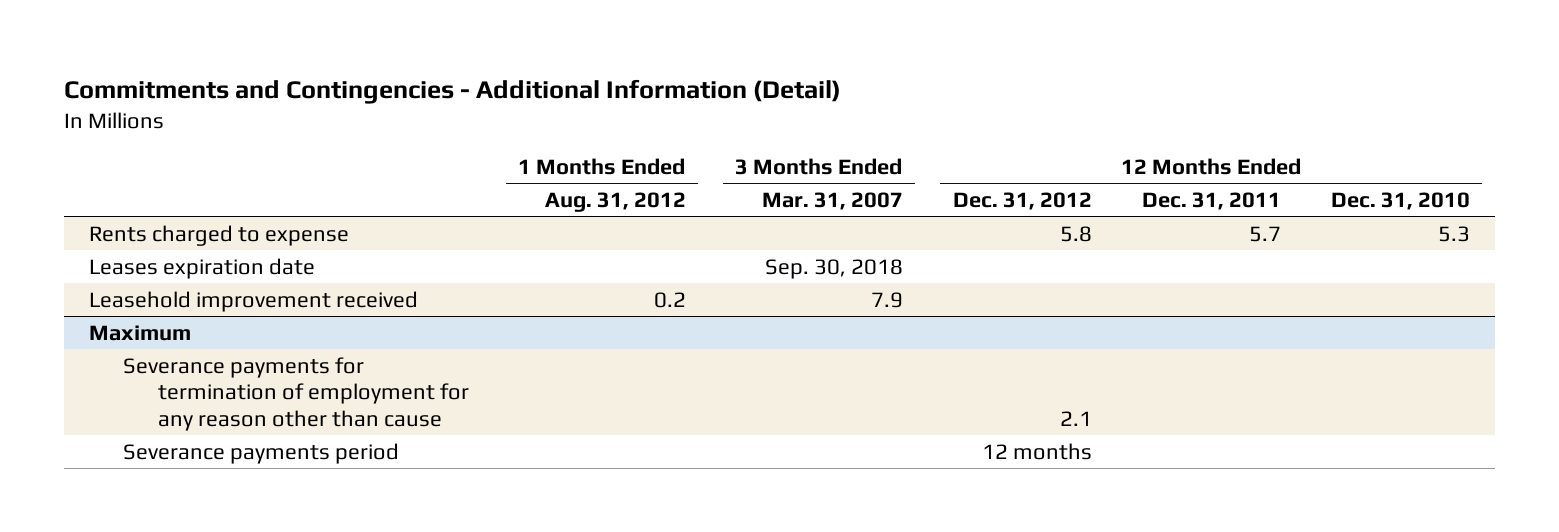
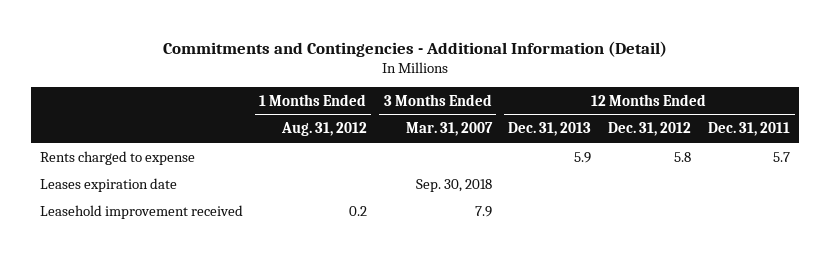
[1330,192,1470,211] Dec. 31, 2010 -> none
none -> [508,122,592,137] Dec. 31, 2013
[88,324,191,341] Maximum -> none
[123,356,469,431] Severance payments for termination of employment for any reason other than cause -> none
[123,442,400,464] Severance payments period -> none

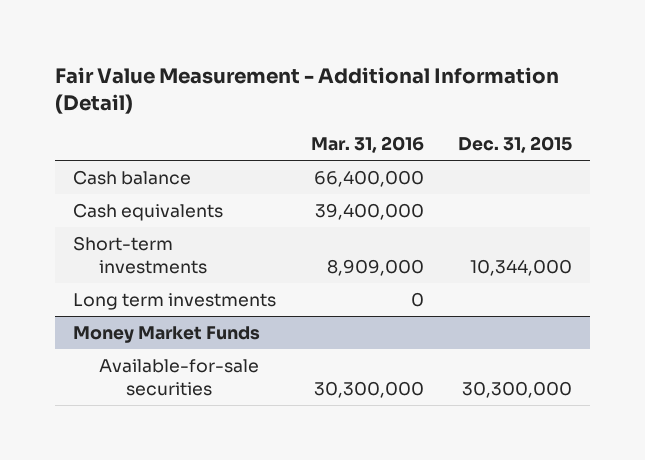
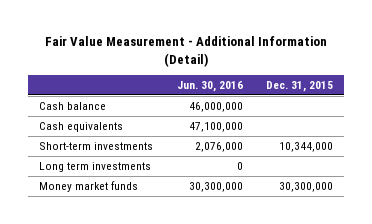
[310,136,424,154] Mar. 31, 2016 -> none
none -> [176,80,243,92] Jun. 30, 2016
[72,325,260,343] Money Market Funds -> none
[99,358,260,396] Available-for-sale securities -> none
none -> [39,180,139,192] Money market funds

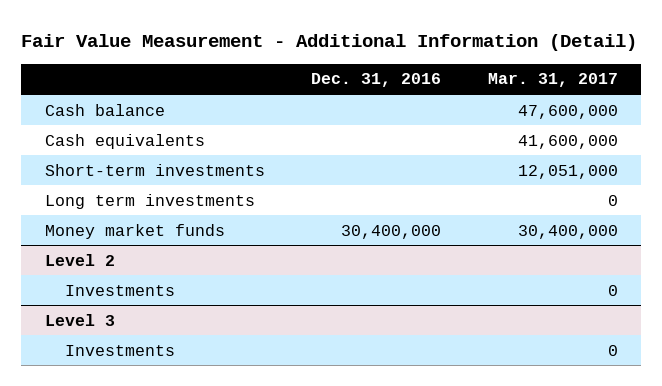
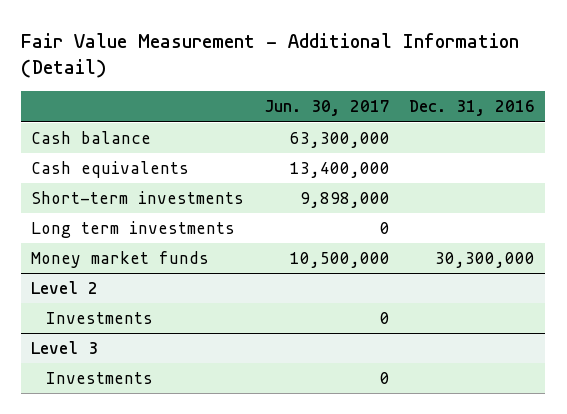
[487,73,618,88] Mar. 31, 2017 -> none
none -> [263,100,390,117] Jun. 30, 2017
[341,224,442,239] 30,400,000 -> [435,252,536,269] 30,300,000

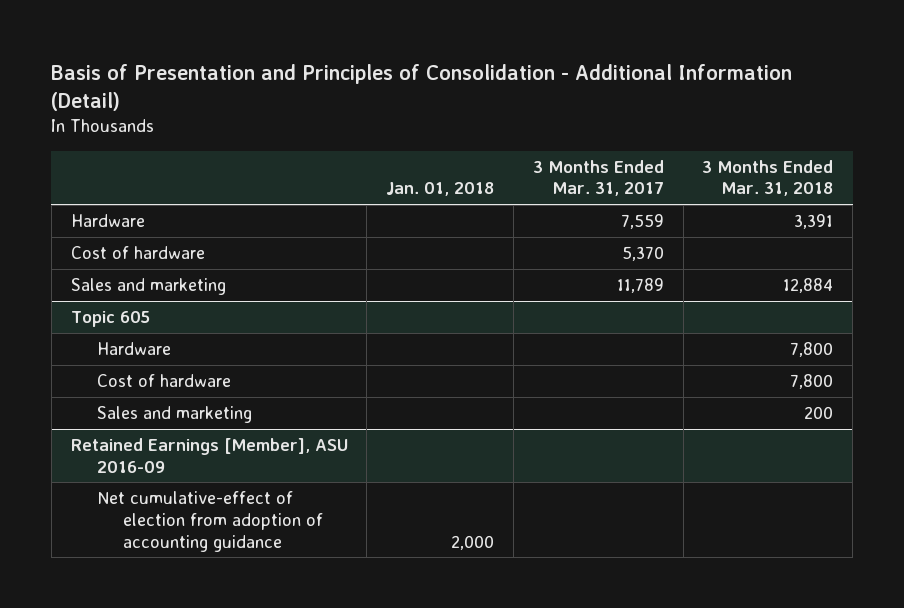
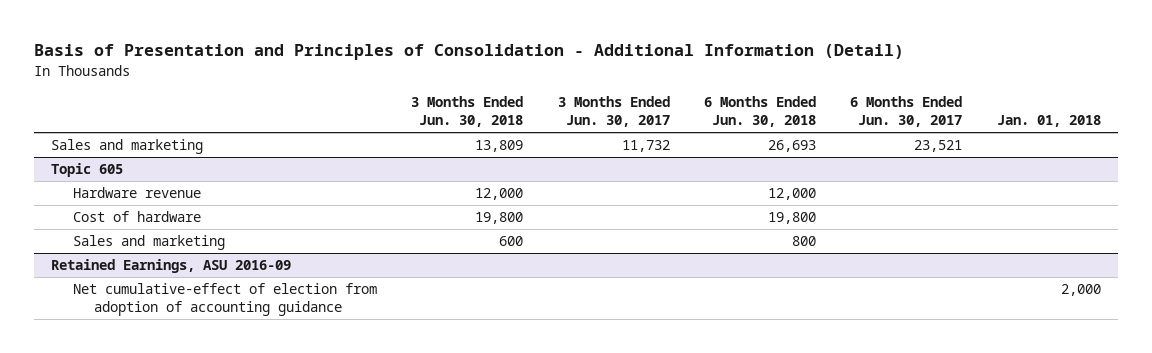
[532,159,664,197] 3 Months Ended Mar. 31, 2017 -> none
[702,159,834,197] 3 Months Ended Mar. 31, 2018 -> none
none -> [411,95,524,128] 3 Months Ended Jun. 30, 2018
none -> [557,95,670,128] 3 Months Ended Jun. 30, 2017
none -> [704,95,817,128] 6 Months Ended Jun. 30, 2018
none -> [850,95,963,128] 6 Months Ended Jun. 30, 2017
[70,213,145,227] Hardware -> none
[70,245,205,259] Cost of hardware -> none
[97,341,172,355] Hardware -> [72,187,201,199] Hardware revenue
[70,437,348,473] Retained Earnings [Member], ASU 2016-09 -> [51,259,292,274] Retained Earnings, ASU 2016-09

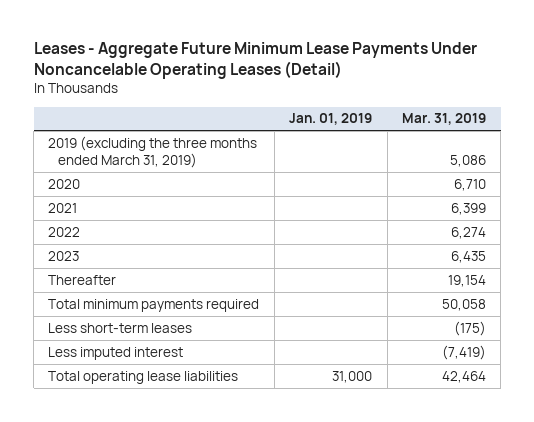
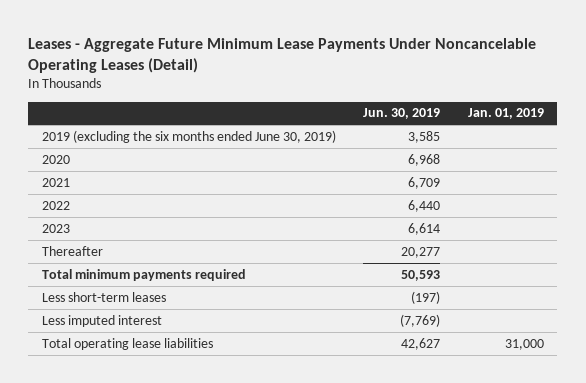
[401,113,486,126] Mar. 31, 2019 -> none
none -> [363,108,441,120] Jun. 30, 2019
[48,135,258,168] 2019 (excluding the three months ended March 31, 2019) -> [42,129,337,143] 2019 (excluding the six months ended June 30, 2019)

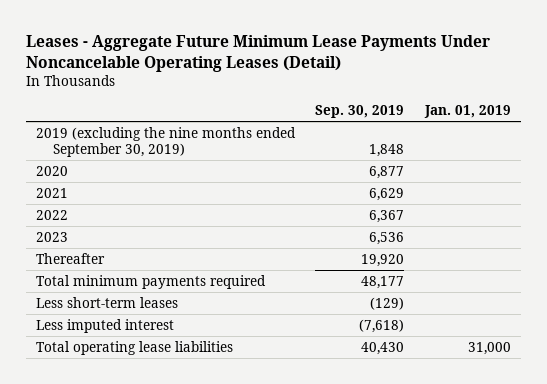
[363,108,441,120] Jun. 30, 2019 -> none
none -> [315,105,405,119] Sep. 30, 2019
[42,129,337,143] 2019 (excluding the six months ended June 30, 2019) -> [36,126,297,157] 2019 (excluding the nine months ended September 30, 2019)

